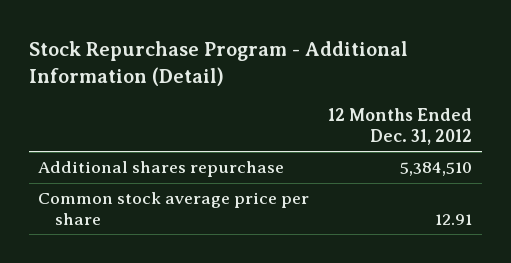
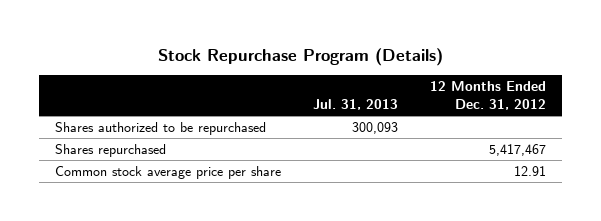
[28,40,408,86] Stock Repurchase Program - Additional Information (Detail) -> [157,48,443,67] Stock Repurchase Program (Details)
none -> [313,99,399,111] Jul. 31, 2013
none -> [55,121,267,135] Shares authorized to be repurchased
[38,161,285,178] Additional shares repurchase -> [55,143,167,157] Shares repurchased
[400,162,473,177] 5,384,510 -> [489,143,547,156] 5,417,467

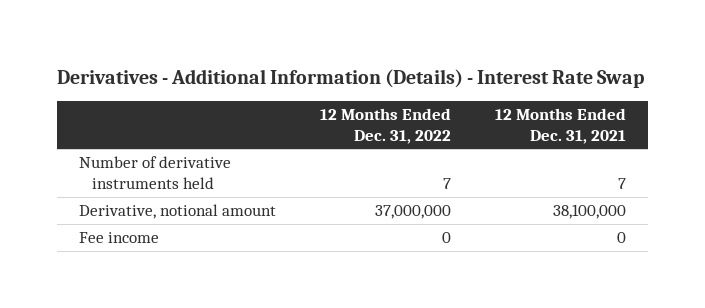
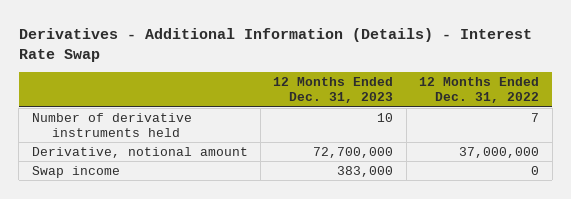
[494,107,626,144] 12 Months Ended Dec. 31, 2021 -> none
none -> [273,77,394,104] 12 Months Ended Dec. 31, 2023
[79,232,160,244] Fee income -> [31,165,120,178] Swap income

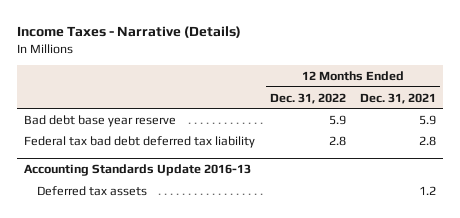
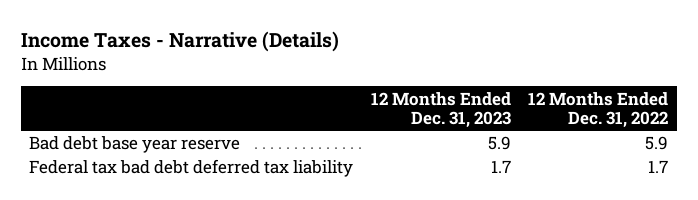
[360,92,437,104] Dec. 31, 2021 -> none
none -> [370,91,511,129] 12 Months Ended Dec. 31, 2023
[24,164,252,177] Accounting Standards Update 2016-13 -> none
[37,185,148,196] Deferred tax assets -> none
[328,135,346,146] 2.8 -> [648,160,669,174] 1.7

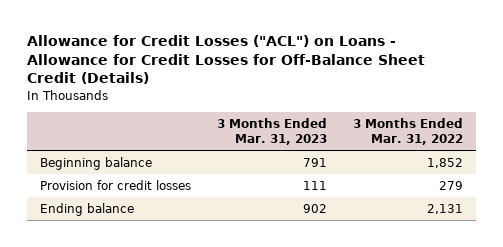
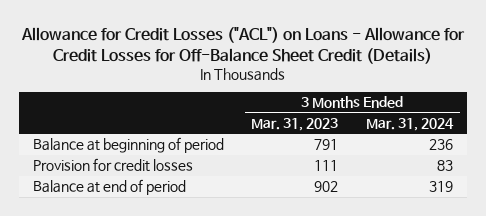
[352,117,463,146] 3 Months Ended Mar. 31, 2022 -> none
none -> [366,117,455,131] Mar. 31, 2024
[39,156,152,170] Beginning balance -> [32,137,224,154] Balance at beginning of period
[39,202,134,216] Ending balance -> [32,179,186,196] Balance at end of period

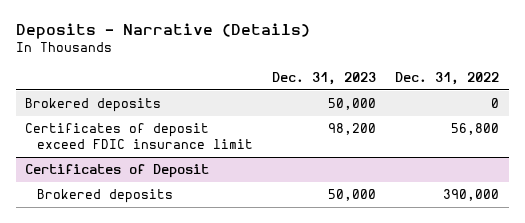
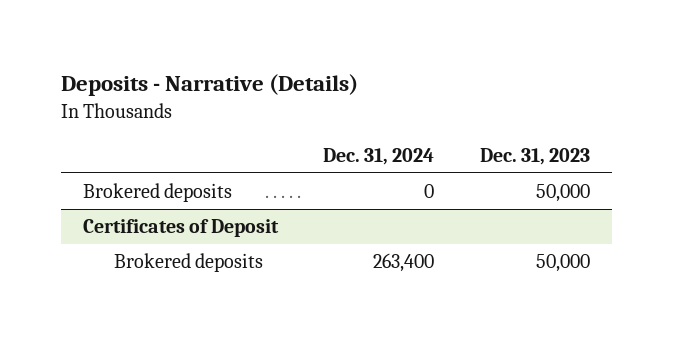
[395,72,500,86] Dec. 31, 2022 -> none
none -> [323,147,435,165] Dec. 31, 2024
[25,123,253,150] Certificates of deposit exceed FDIC insurance limit -> none

